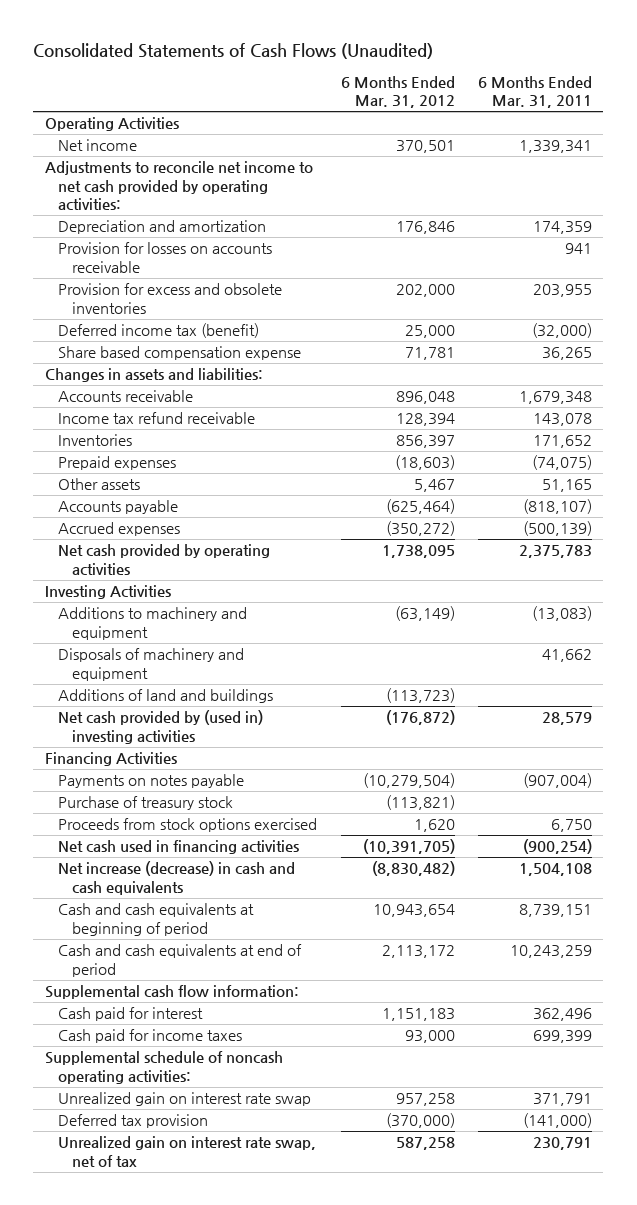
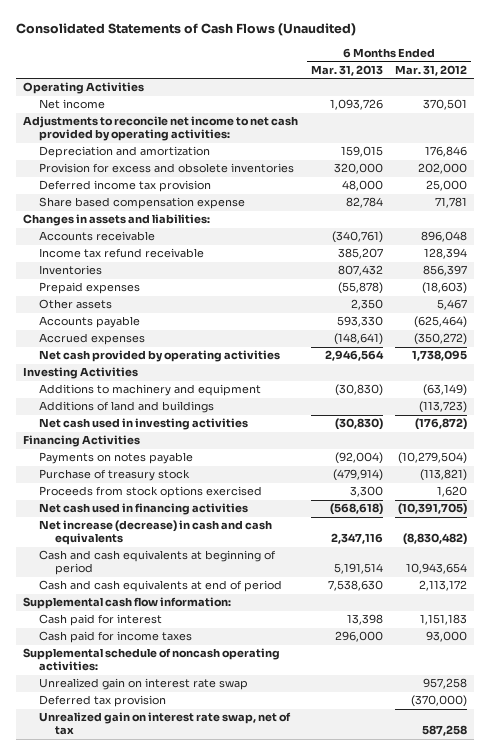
[477,75,592,109] 6 Months Ended Mar. 31, 2011 -> none
none -> [310,64,383,76] Mar. 31, 2013
[58,242,273,273] Provision for losses on accounts receivable -> none
[58,323,260,339] Deferred income tax (benefit) -> [38,180,211,193] Deferred income tax provision
[58,648,245,681] Disposals of machinery and equipment -> none
[58,710,264,744] Net cash provided by (used in) investing activities -> [38,418,248,431] Net cash used in investing activities

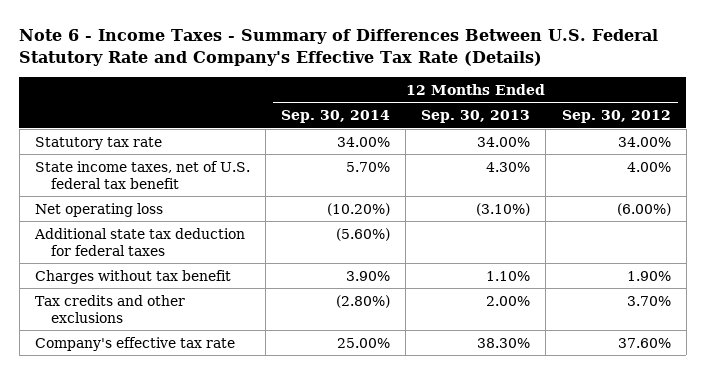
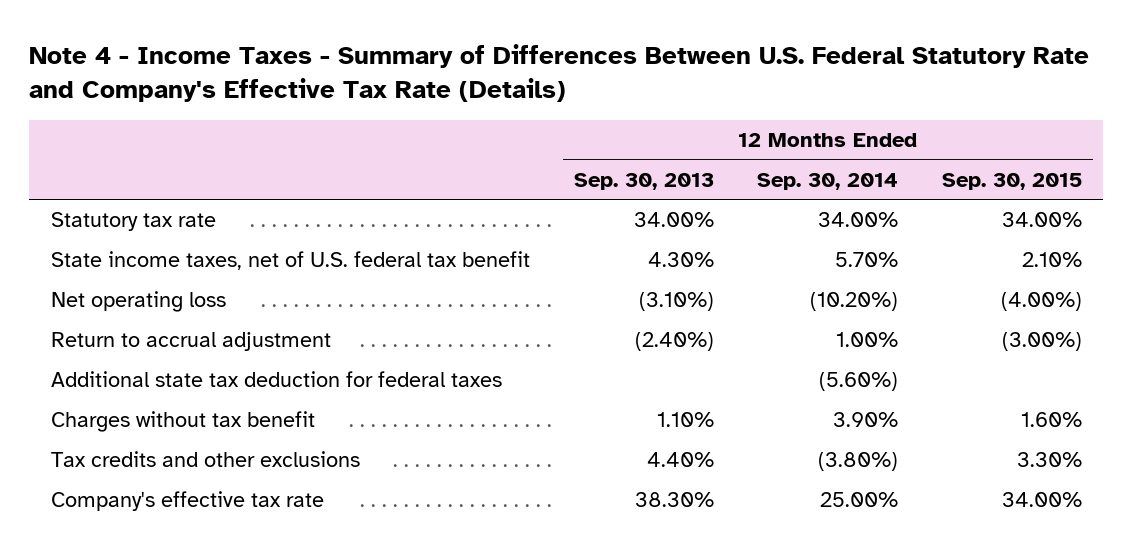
[19,28,659,66] Note 6 - Income Taxes - Summary of Differences Between U.S. Federal Statutory Rate and Company's Effective Tax Rate (Details) -> [29,43,1090,102] Note 4 - Income Taxes - Summary of Differences Between U.S. Federal Statutory Rate and Company's Effective Tax Rate (Details)
[561,110,671,124] Sep. 30, 2012 -> none
none -> [941,172,1082,190] Sep. 30, 2015
none -> [51,332,332,352] Return to accrual adjustment
[336,294,391,308] (2.80%) -> [818,452,899,472] (3.80%)
[486,295,531,306] 2.00% -> [646,452,714,468] 4.40%

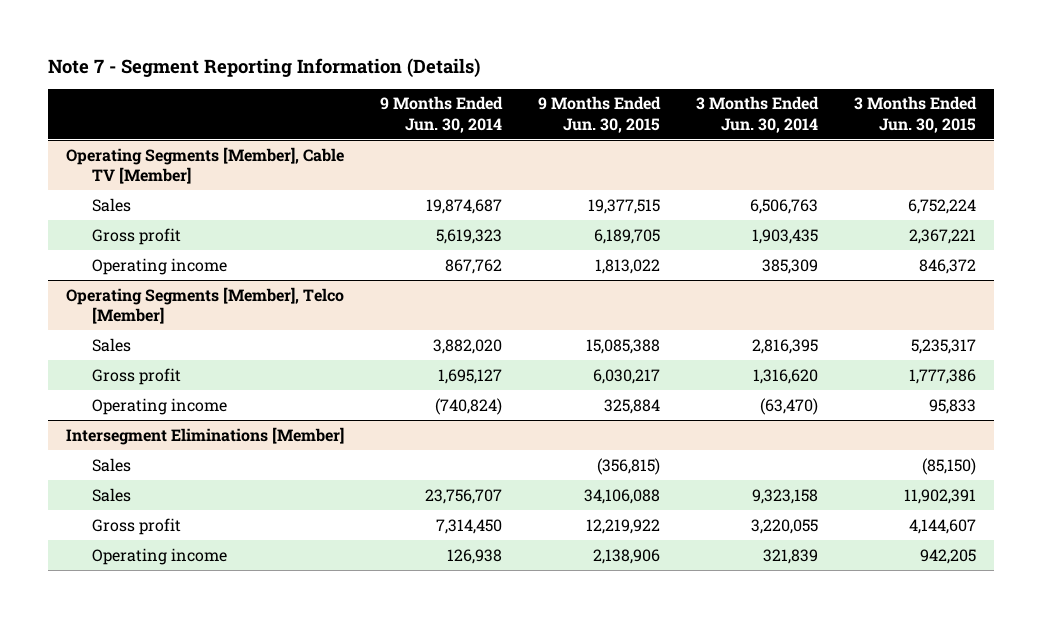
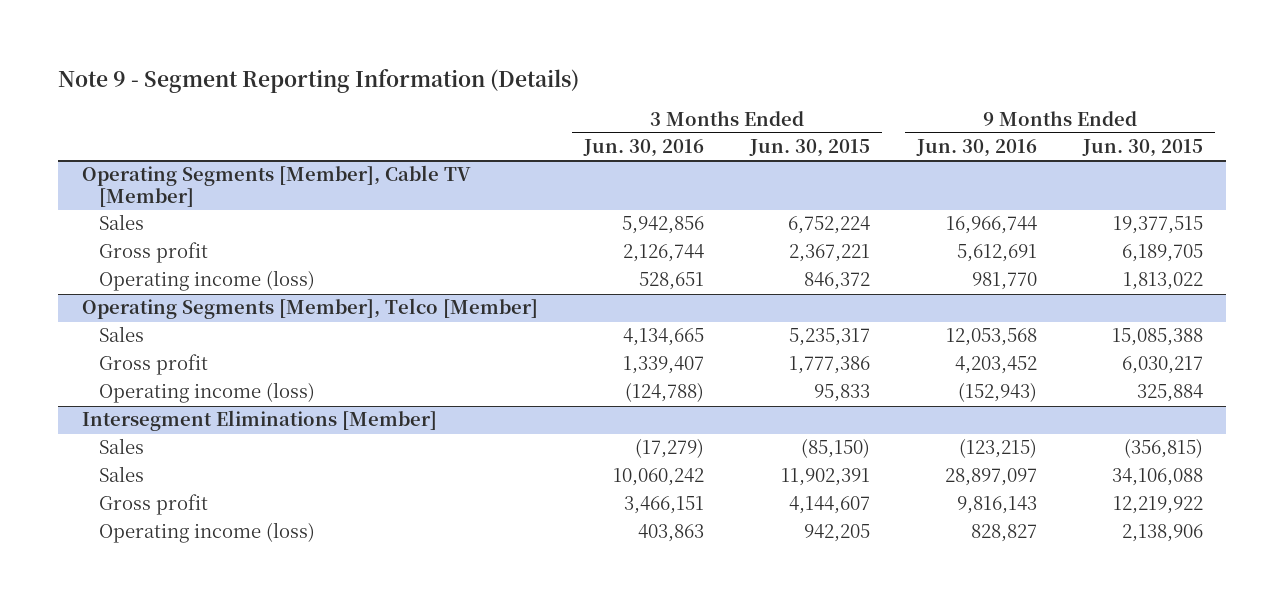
[48,58,481,79] Note 7 - Segment Reporting Information (Details) -> [58,68,580,93] Note 9 - Segment Reporting Information (Details)
[380,96,504,133] 9 Months Ended Jun. 30, 2014 -> none
[696,96,820,133] 3 Months Ended Jun. 30, 2014 -> none
none -> [582,139,704,158] Jun. 30, 2016
none -> [915,139,1037,158] Jun. 30, 2016
[91,257,227,275] Operating income -> [98,270,315,292] Operating income (loss)
[91,397,227,415] Operating income -> [98,382,315,404] Operating income (loss)
[91,547,227,565] Operating income -> [98,522,315,544] Operating income (loss)

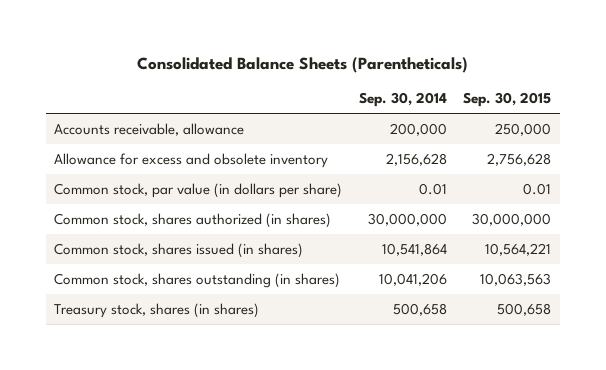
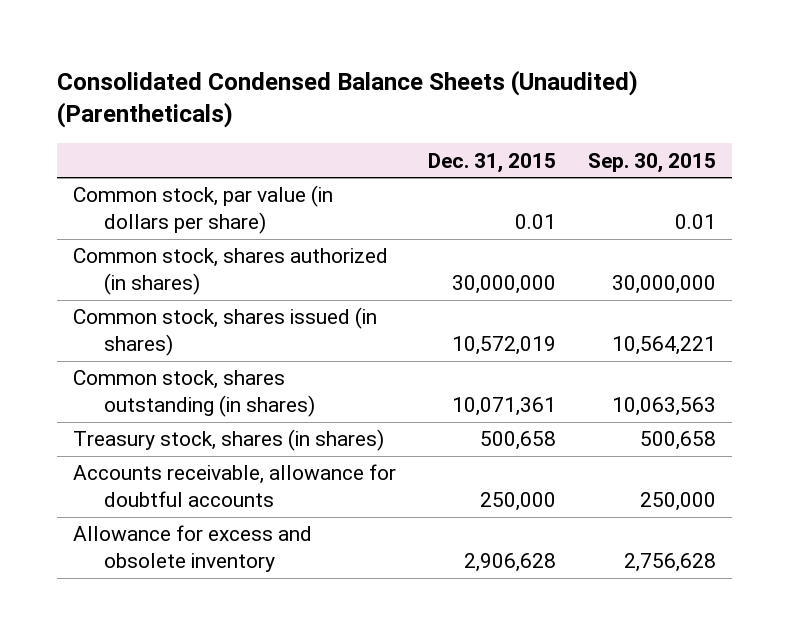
[136,56,468,73] Consolidated Balance Sheets (Parentheticals) -> [57,69,639,129] Consolidated Condensed Balance Sheets (Unaudited) (Parentheticals)
[358,92,447,108] Sep. 30, 2014 -> none
none -> [427,152,556,173] Dec. 31, 2015
[54,122,245,136] Accounts receivable, allowance -> none
none -> [73,464,397,508] Accounts receivable, allowance for doubtful accounts
[54,152,329,168] Allowance for excess and obsolete inventory -> [73,525,313,573] Allowance for excess and obsolete inventory

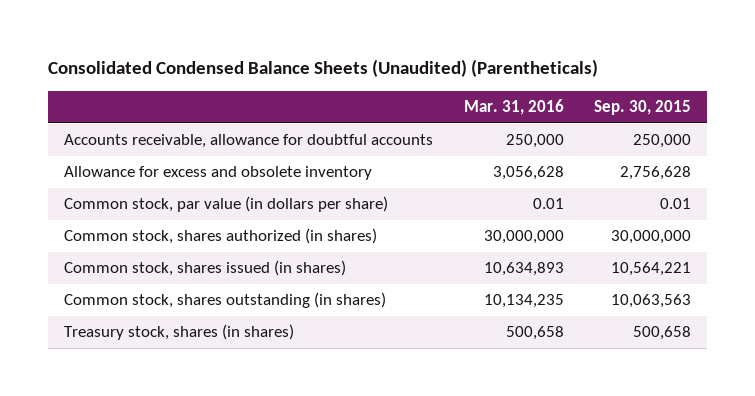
[427,152,556,173] Dec. 31, 2015 -> none
none -> [463,99,564,116] Mar. 31, 2016
[73,464,397,508] Accounts receivable, allowance for doubtful accounts -> [63,134,433,149] Accounts receivable, allowance for doubtful accounts
[73,525,313,573] Allowance for excess and obsolete inventory -> [63,166,372,181] Allowance for excess and obsolete inventory

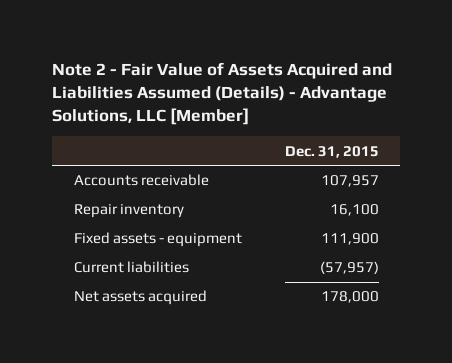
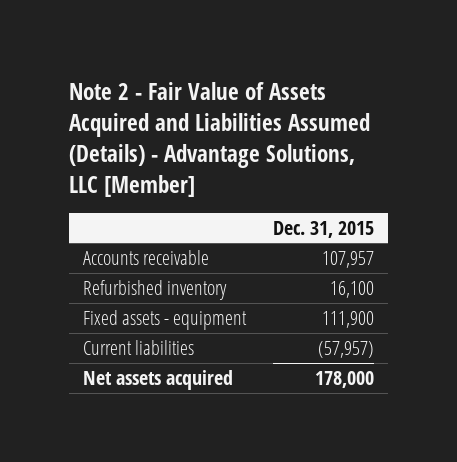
[73,204,184,219] Repair inventory -> [82,279,227,300] Refurbished inventory

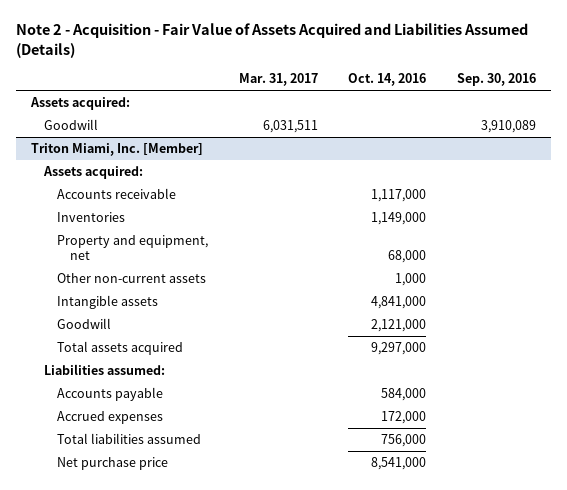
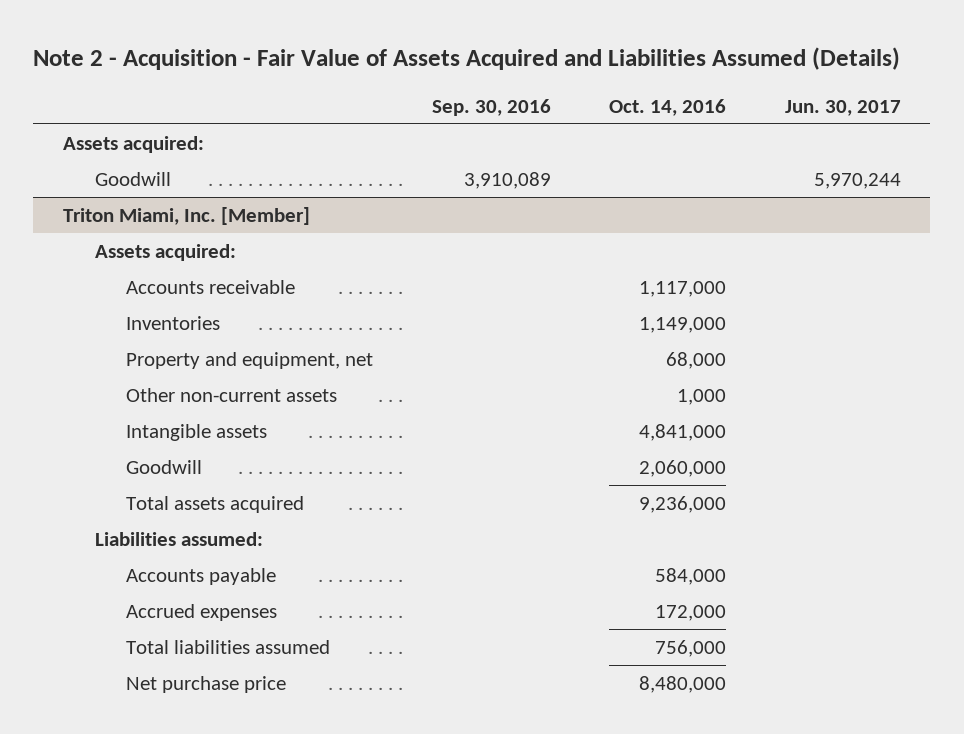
[238,73,318,87] Mar. 31, 2017 -> none
none -> [784,99,901,116] Jun. 30, 2017
[371,318,427,332] 2,121,000 -> [639,459,727,477] 2,060,000
[371,341,427,355] 9,297,000 -> [639,495,727,513] 9,236,000
[371,456,427,470] 8,541,000 -> [639,675,727,693] 8,480,000

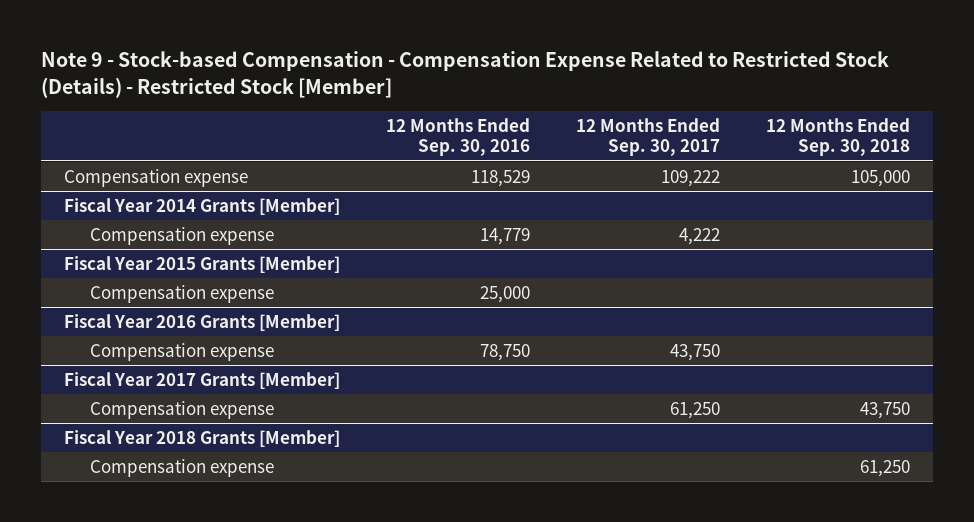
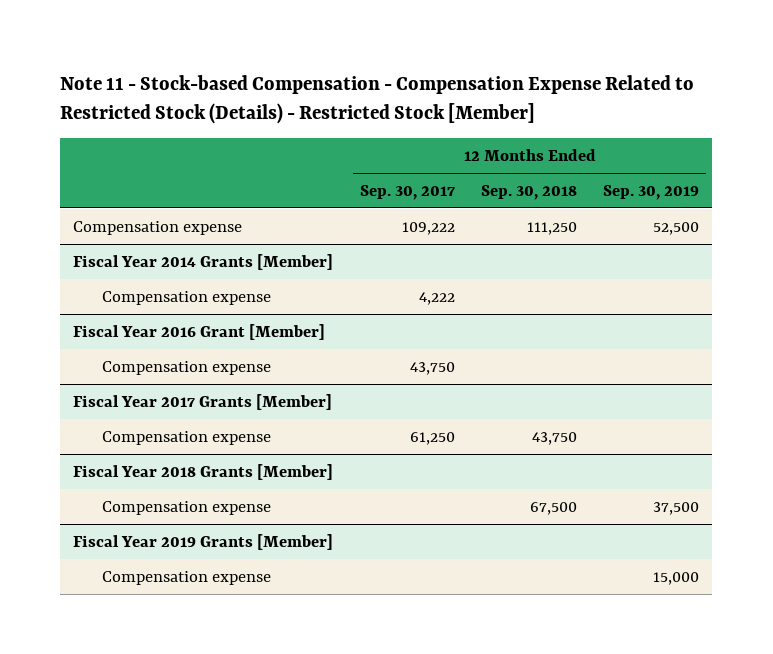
[41,51,890,98] Note 9 - Stock-based Compensation - Compensation Expense Related to Restricted Stock (Details) - Restricted Stock [Member] -> [60,74,695,125] Note 11 - Stock-based Compensation - Compensation Expense Related to Restricted Stock (Details) - Restricted Stock [Member]
[385,117,530,157] 12 Months Ended Sep. 30, 2016 -> none
none -> [603,184,700,200] Sep. 30, 2019
[850,169,910,187] 105,000 -> [527,221,578,235] 111,250
[89,284,274,303] Compensation expense -> none
[64,313,341,331] Fiscal Year 2016 Grants [Member] -> none
[64,255,341,273] Fiscal Year 2015 Grants [Member] -> [73,323,326,340] Fiscal Year 2016 Grant [Member]
[859,459,910,477] 61,250 -> [530,501,578,515] 67,500
none -> [73,533,334,550] Fiscal Year 2019 Grants [Member]
none -> [101,570,271,585] Compensation expense

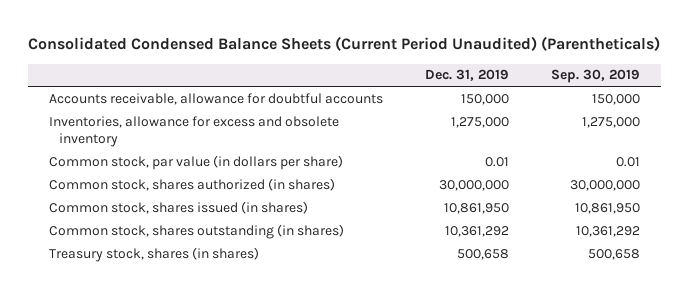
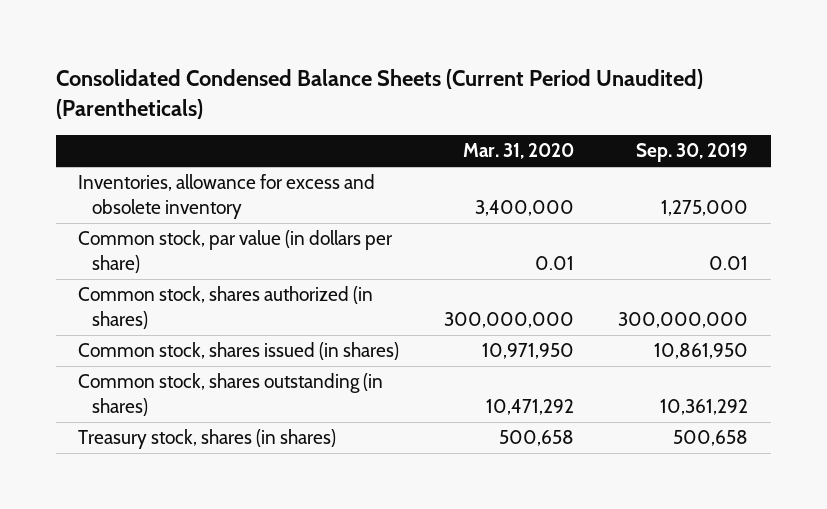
[424,69,509,82] Dec. 31, 2019 -> none
none -> [462,143,574,160] Mar. 31, 2020
[48,92,383,105] Accounts receivable, allowance for doubtful accounts -> none
[569,179,640,191] 30,000,000 -> [618,312,749,329] 300,000,000

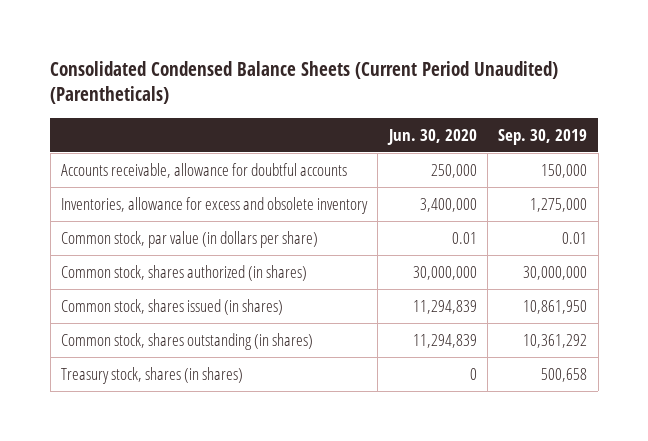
[462,143,574,160] Mar. 31, 2020 -> none
none -> [386,128,477,145] Jun. 30, 2020
none -> [60,162,347,178] Accounts receivable, allowance for doubtful accounts
[618,312,749,329] 300,000,000 -> [523,265,588,280] 30,000,000

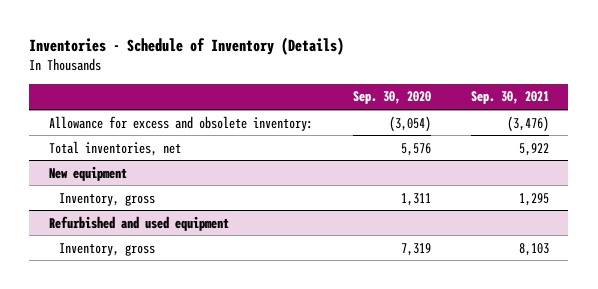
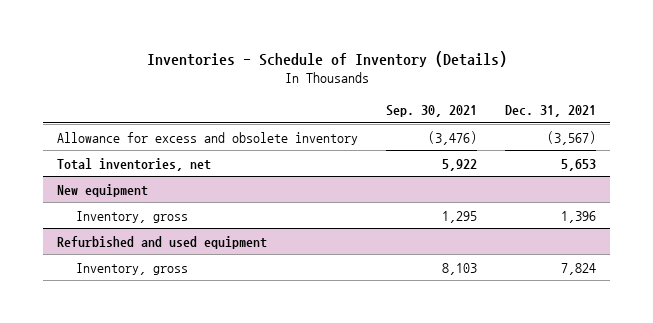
[352,91,431,105] Sep. 30, 2020 -> none
none -> [505,104,597,117] Dec. 31, 2021
[49,115,314,131] Allowance for excess and obsolete inventory: -> [56,131,358,145] Allowance for excess and obsolete inventory

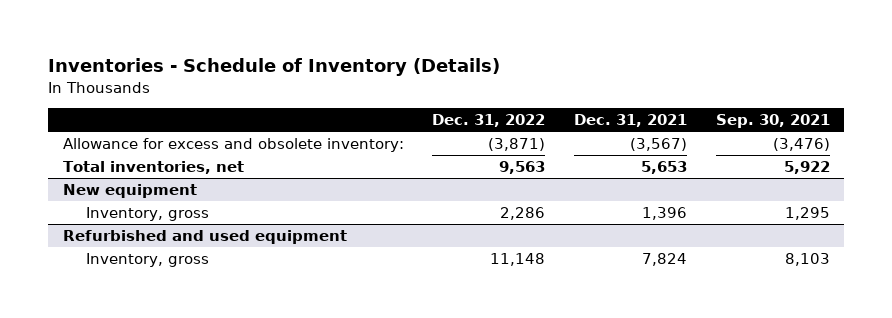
none -> [432,114,546,128] Dec. 31, 2022
[56,131,358,145] Allowance for excess and obsolete inventory -> [62,138,404,153] Allowance for excess and obsolete inventory:

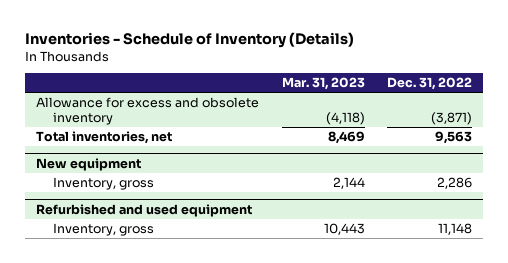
[573,114,687,128] Dec. 31, 2021 -> none
[715,114,830,129] Sep. 30, 2021 -> none
none -> [281,77,365,91] Mar. 31, 2023
[62,138,404,153] Allowance for excess and obsolete inventory: -> [35,96,259,126] Allowance for excess and obsolete inventory

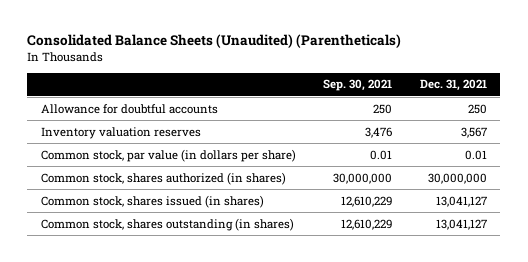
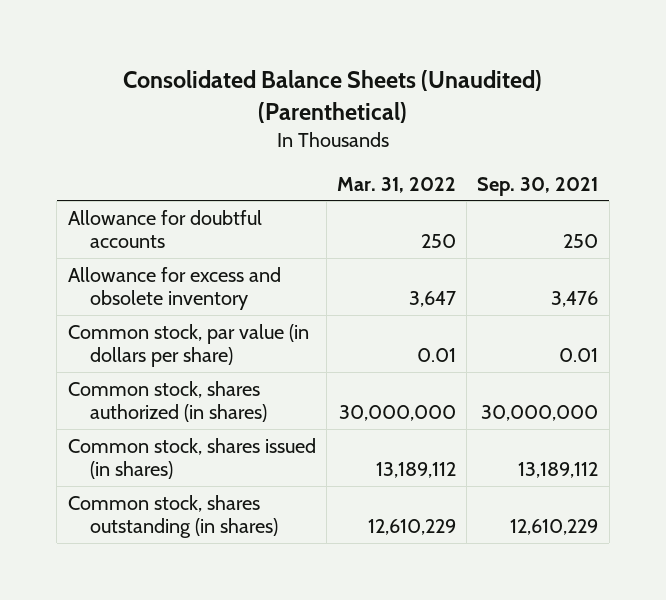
[27,34,402,49] Consolidated Balance Sheets (Unaudited) (Parentheticals) -> [122,70,542,123] Consolidated Balance Sheets (Unaudited) (Parenthetical)
[419,79,487,92] Dec. 31, 2021 -> none
none -> [336,176,456,193] Mar. 31, 2022
[41,126,202,139] Inventory valuation reserves -> [67,266,281,311] Allowance for excess and obsolete inventory
[341,195,393,207] 12,610,229 -> [518,462,599,479] 13,189,112

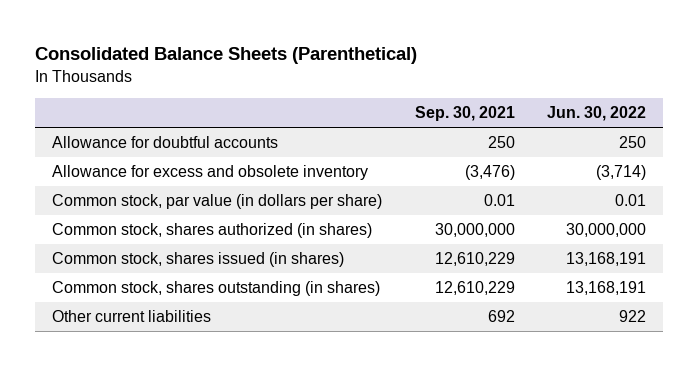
[122,70,542,123] Consolidated Balance Sheets (Unaudited) (Parenthetical) -> [35,47,418,65] Consolidated Balance Sheets (Parenthetical)
[336,176,456,193] Mar. 31, 2022 -> none
none -> [547,106,647,122] Jun. 30, 2022
[551,291,599,308] 3,476 -> [464,165,515,181] (3,476)
[518,462,599,479] 13,189,112 -> [434,252,515,267] 12,610,229
none -> [51,310,211,323] Other current liabilities

